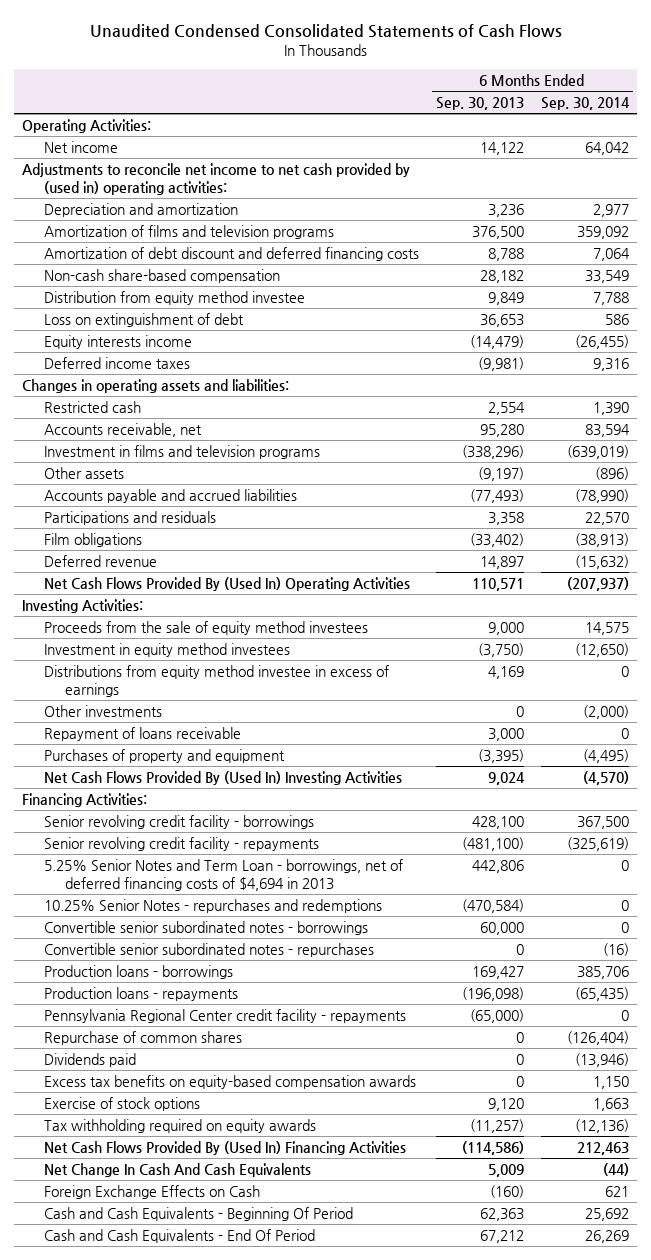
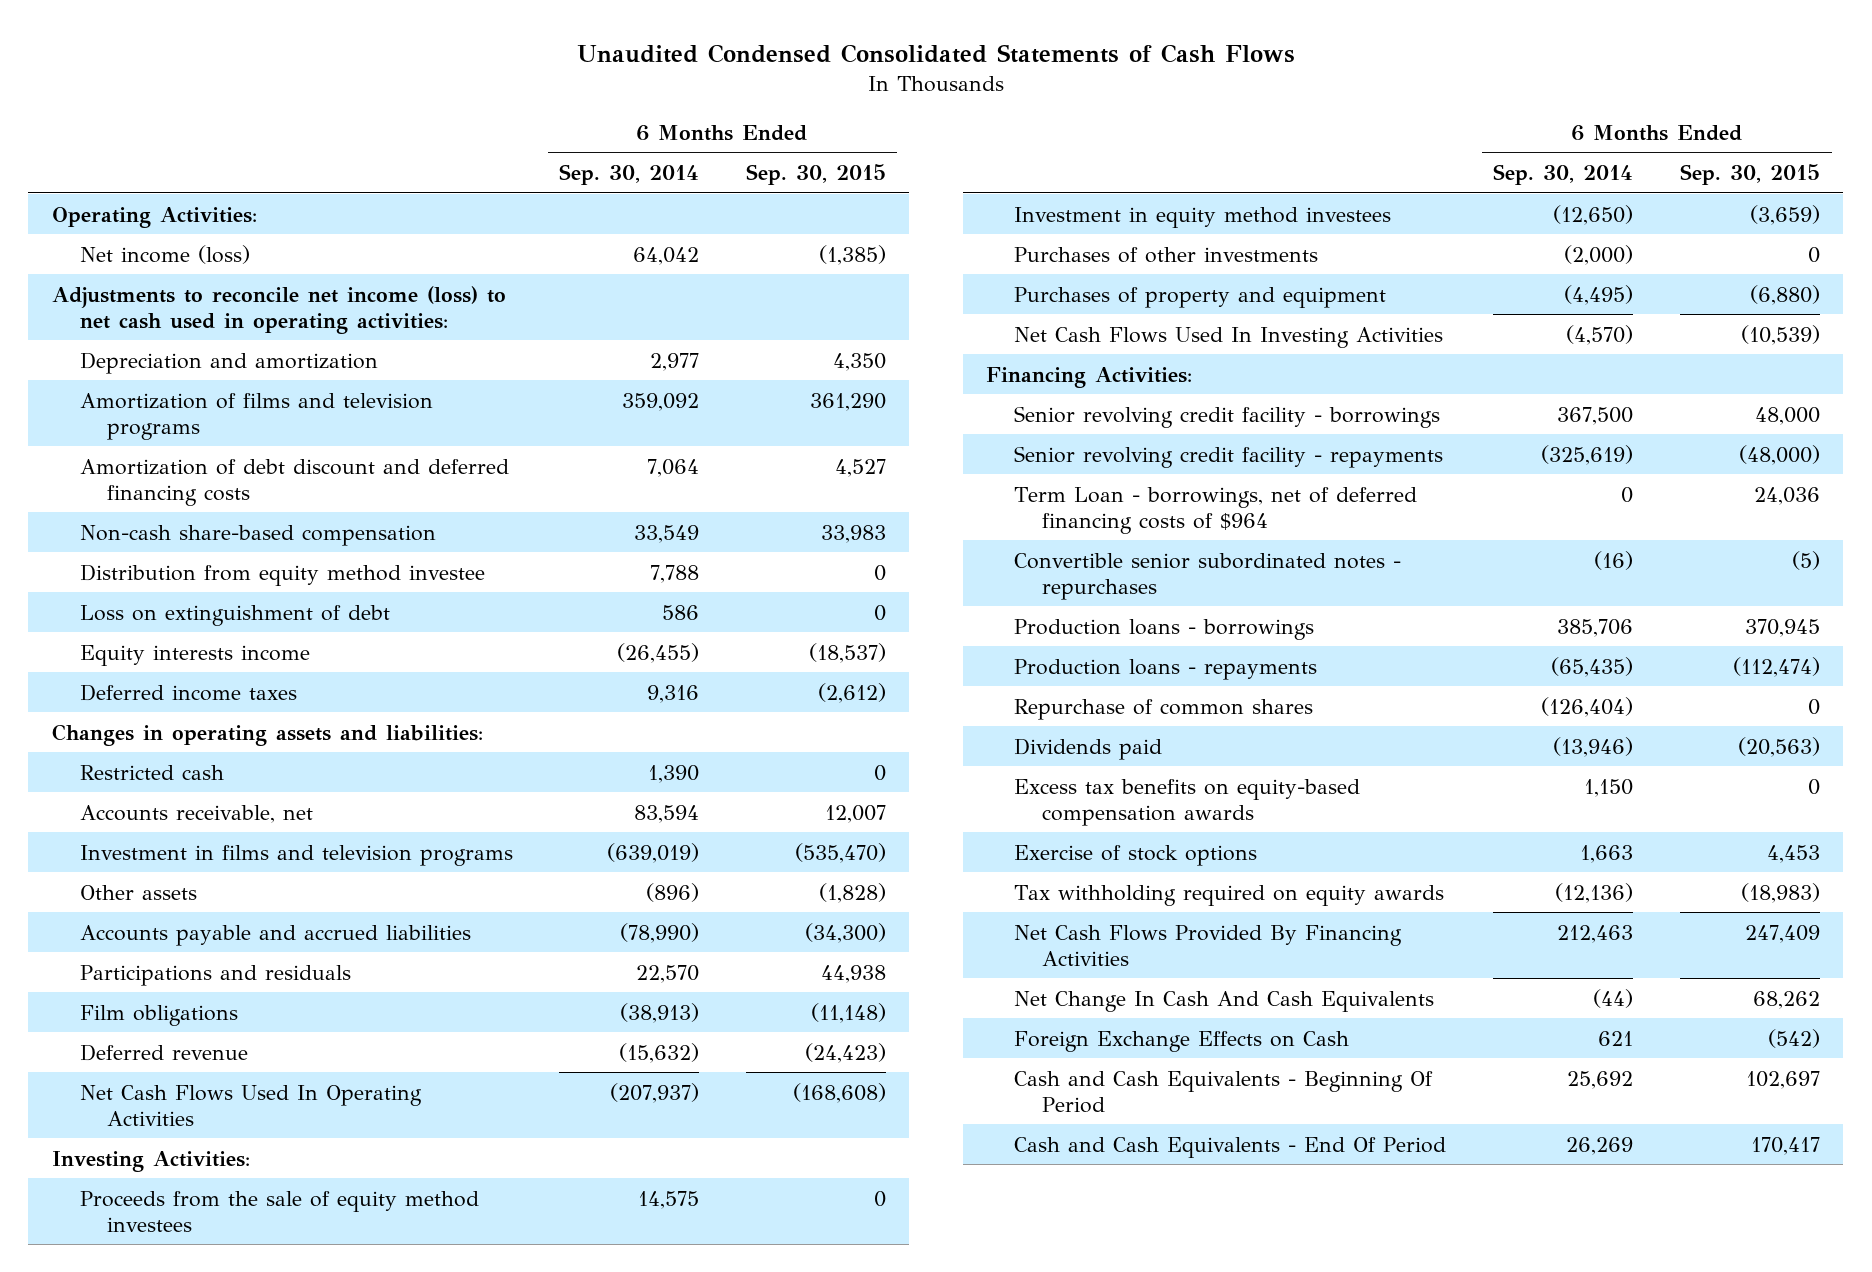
[435,97,524,111] Sep. 30, 2013 -> none
none -> [745,163,886,185] Sep. 30, 2015
[43,141,118,154] Net income -> [79,244,250,264] Net income (loss)
[22,163,411,195] Adjustments to reconcile net income to net cash provided by (used in) operating activities: -> [51,285,506,334] Adjustments to reconcile net income (loss) to net cash used in operating activities:
[43,577,410,592] Net Cash Flows Provided By (Used In) Operating Activities -> [79,1084,422,1126] Net Cash Flows Used In Operating Activities
[43,665,389,697] Distributions from equity method investee in excess of earnings -> none
[43,727,241,742] Repayment of loans receivable -> none
[43,705,162,718] Other investments -> [1013,246,1318,263] Purchases of other investments
[43,771,402,786] Net Cash Flows Provided By (Used In) Investing Activities -> [1013,326,1443,348] Net Cash Flows Used In Investing Activities
[43,899,382,914] 10.25% Senior Notes - repurchases and redemptions -> none
[43,921,368,936] Convertible senior subordinated notes - borrowings -> none
[43,859,403,891] 5.25% Senior Notes and Term Loan - borrowings, net of deferred financing costs of $4,694 in 2013 -> [1013,486,1417,534] Term Loan - borrowings, net of deferred financing costs of $964
[43,1009,406,1024] Pennsylvania Regional Center credit facility - repayments -> none
[43,1141,406,1156] Net Cash Flows Provided By (Used In) Financing Activities -> [1013,924,1402,966] Net Cash Flows Provided By Financing Activities

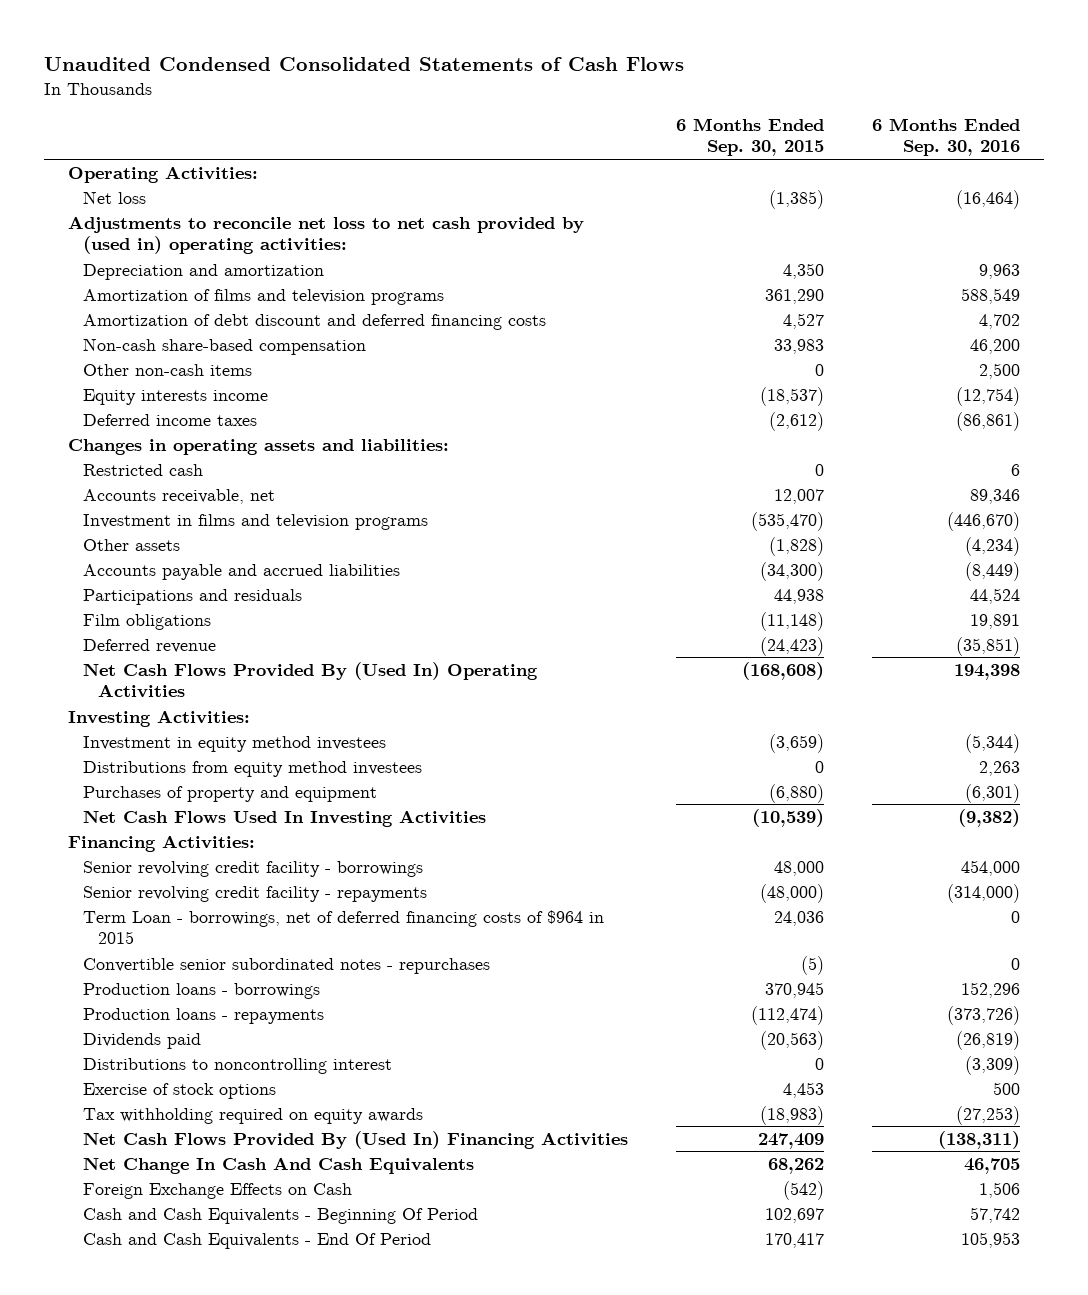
[559,163,700,185] Sep. 30, 2014 -> none
none -> [871,118,1020,157] 6 Months Ended Sep. 30, 2016
[79,244,250,264] Net income (loss) -> [82,190,146,204] Net loss
[51,285,506,334] Adjustments to reconcile net income (loss) to net cash used in operating activities: -> [68,215,585,254] Adjustments to reconcile net loss to net cash provided by (used in) operating activities:
[79,563,485,586] Distribution from equity method investee -> none
[79,604,390,626] Loss on extinguishment of debt -> none
none -> [82,363,252,376] Other non-cash items
[79,1084,422,1126] Net Cash Flows Used In Operating Activities -> [82,661,538,698] Net Cash Flows Provided By (Used In) Operating Activities
[79,1190,479,1232] Proceeds from the sale of equity method investees -> none
[1013,246,1318,263] Purchases of other investments -> none
none -> [82,760,422,777] Distributions from equity method investees
[1013,486,1417,534] Term Loan - borrowings, net of deferred financing costs of $964 -> [82,909,604,944] Term Loan - borrowings, net of deferred financing costs of $964 in 2015
[1013,698,1313,720] Repurchase of common shares -> none
[1013,778,1360,826] Excess tax benefits on equity-based compensation awards -> none
none -> [82,1057,392,1074] Distributions to noncontrolling interest
[1013,924,1402,966] Net Cash Flows Provided By Financing Activities -> [82,1130,628,1149] Net Cash Flows Provided By (Used In) Financing Activities

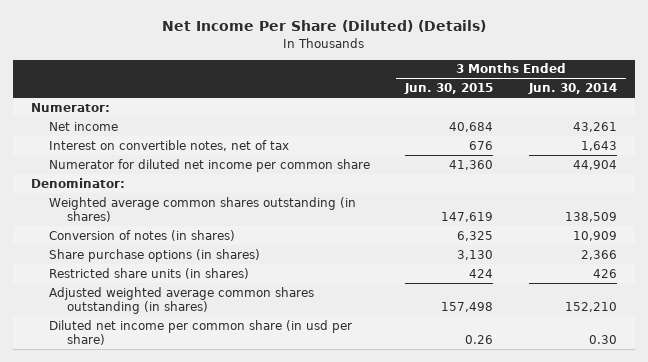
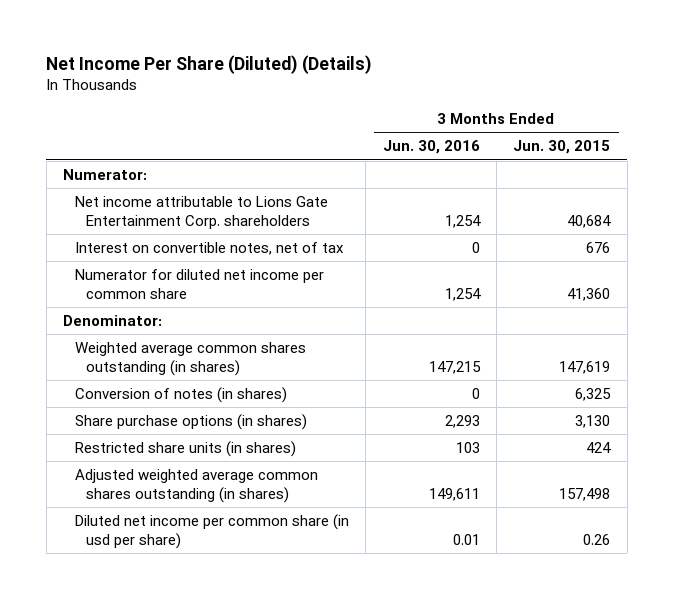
[527,83,617,95] Jun. 30, 2014 -> none
none -> [382,140,480,155] Jun. 30, 2016
[48,121,118,131] Net income -> [74,195,328,229] Net income attributable to Lions Gate Entertainment Corp. shareholders

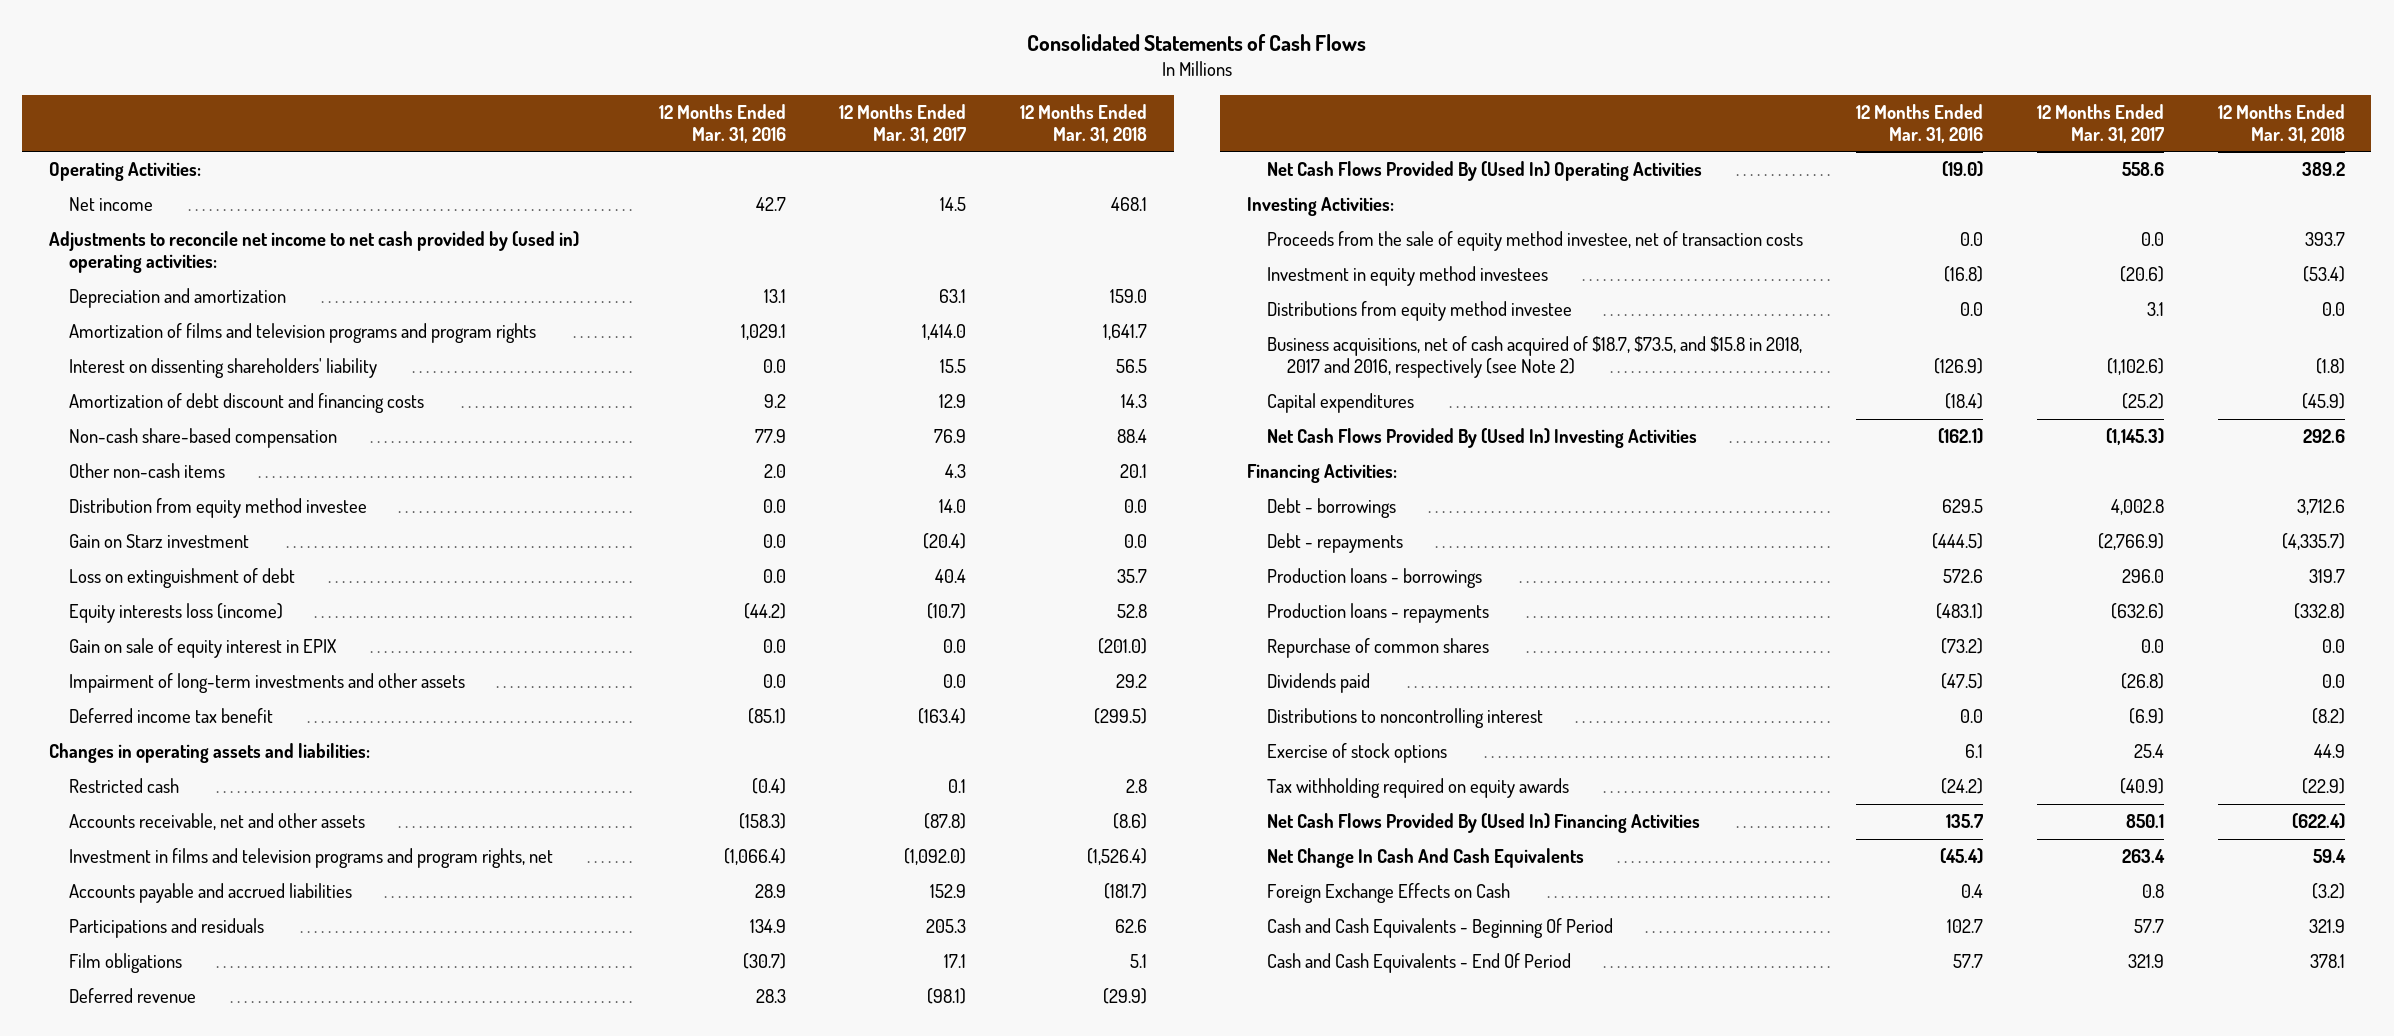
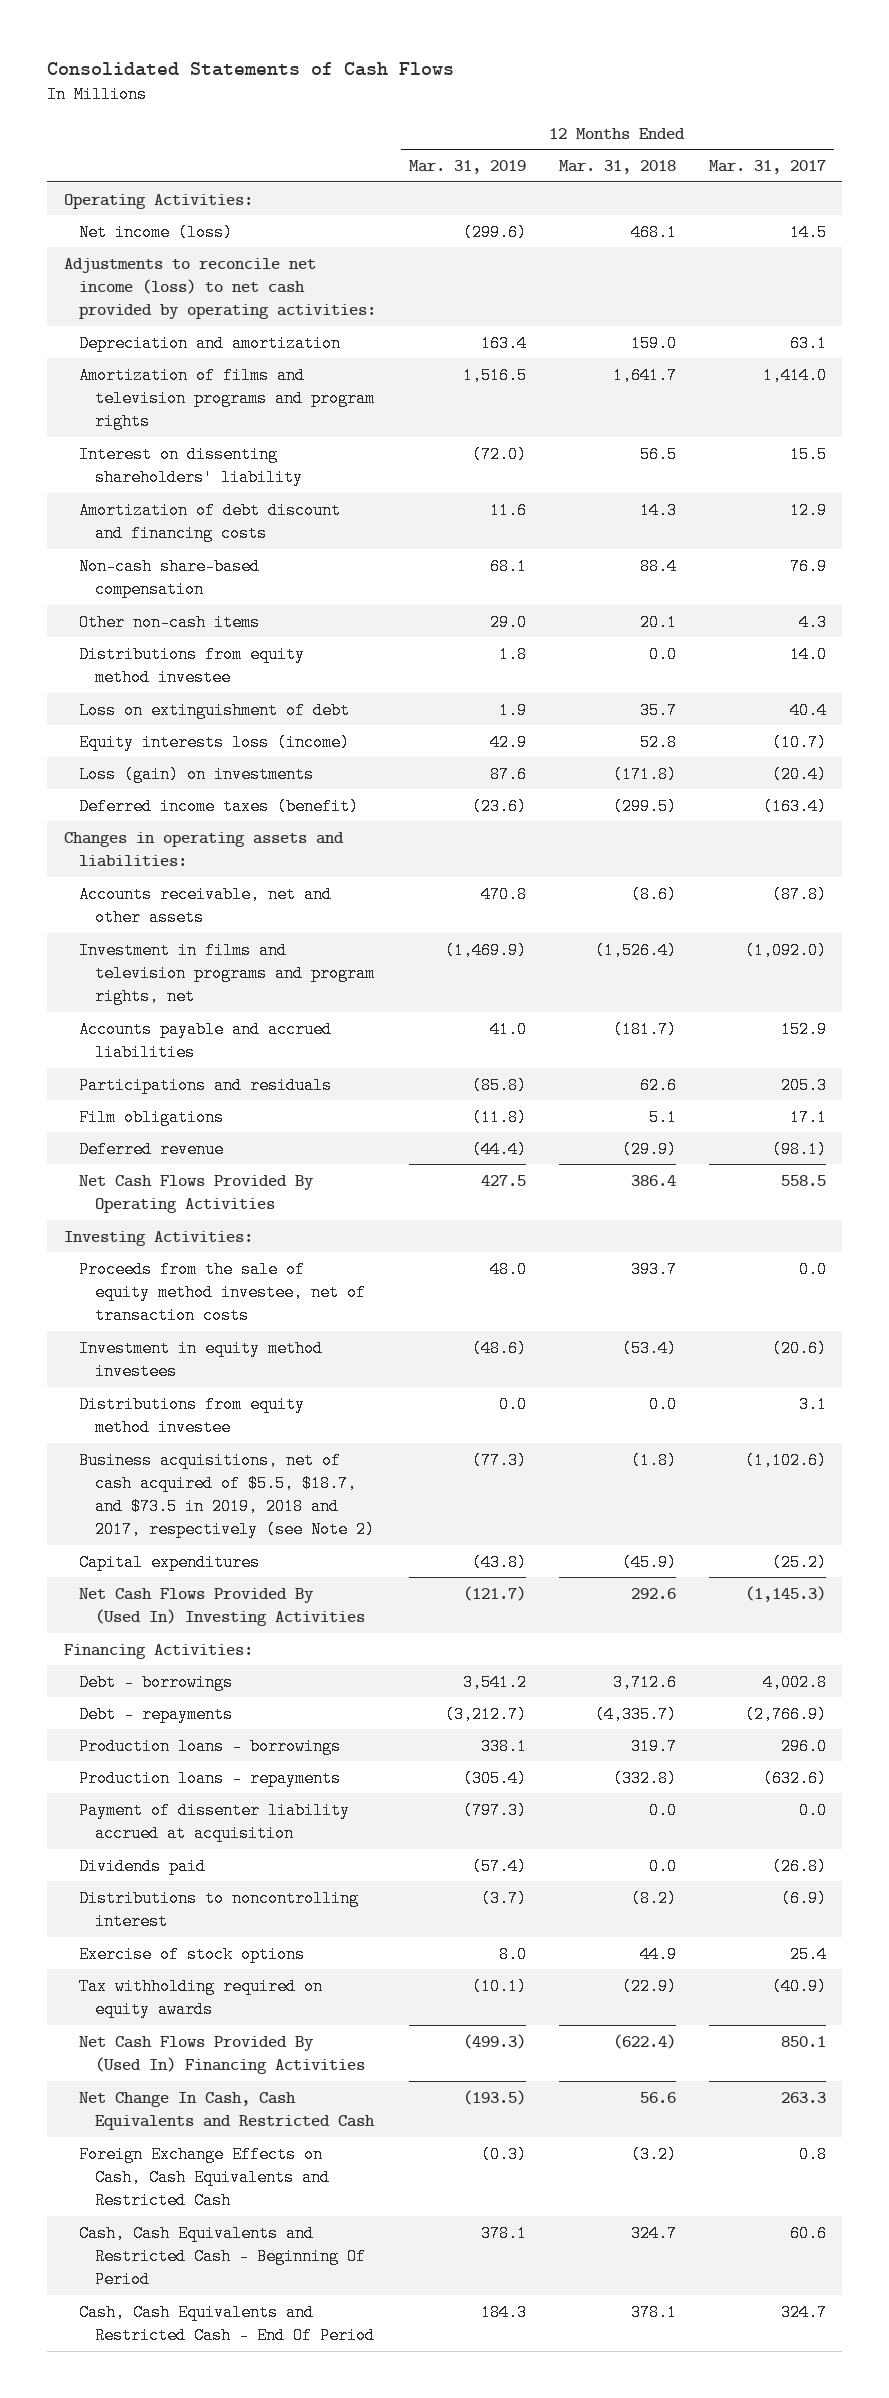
[658,103,786,143] 12 Months Ended Mar. 31, 2016 -> none
none -> [408,160,526,175] Mar. 31, 2019
[69,197,154,212] Net income -> [79,223,234,241] Net income (loss)
[48,231,579,274] Adjustments to reconcile net income to net cash provided by (used in) operating activities: -> [63,257,377,319] Adjustments to reconcile net income (loss) to net cash provided by operating activities:
[69,534,250,549] Gain on Starz investment -> none
[69,498,368,519] Distribution from equity method investee -> [79,645,306,686] Distributions from equity method investee
[69,638,337,659] Gain on sale of equity interest in EPIX -> none
[69,673,466,694] Impairment of long-term investments and other assets -> none
none -> [79,765,315,783] Loss (gain) on investments
[69,708,274,724] Deferred income tax benefit -> [79,797,360,815] Deferred income taxes (benefit)
[69,778,180,794] Restricted cash -> none
[1266,161,1702,182] Net Cash Flows Provided By (Used In) Operating Activities -> [79,1174,315,1213] Net Cash Flows Provided By Operating Activities
[2122,162,2165,177] 558.6 -> [780,1174,826,1186] 558.5
[2301,162,2345,177] 389.2 -> [630,1174,676,1186] 386.4
[1266,336,1802,379] Business acquisitions, net of cash acquired of $18.7, $73.5, and $15.8 in 2018, 2017 and 2016, respectively (see Note 2) -> [79,1451,375,1539] Business acquisitions, net of cash acquired of $5.5, $18.7, and $73.5 in 2019, 2018 and 2017, respectively (see Note 2)
[1266,638,1489,659] Repurchase of common shares -> none
none -> [79,1801,351,1842] Payment of dissenter liability accrued at acquisition
[1266,848,1584,869] Net Change In Cash And Cash Equivalents -> [79,2091,375,2130] Net Change In Cash, Cash Equivalents and Restricted Cash
[2122,849,2166,864] 263.4 -> [780,2091,826,2103] 263.3
[2312,849,2346,864] 59.4 -> [639,2091,676,2103] 56.6
[1266,883,1510,904] Foreign Exchange Effects on Cash -> [79,2145,330,2209] Foreign Exchange Effects on Cash, Cash Equivalents and Restricted Cash
[1266,918,1613,939] Cash and Cash Equivalents - Beginning Of Period -> [79,2224,366,2288] Cash, Cash Equivalents and Restricted Cash - Beginning Of Period
[2134,919,2165,934] 57.7 -> [789,2224,827,2242] 60.6
[2308,919,2345,934] 321.9 -> [630,2224,677,2242] 324.7
[1266,953,1571,974] Cash and Cash Equivalents - End Of Period -> [79,2303,375,2344] Cash, Cash Equivalents and Restricted Cash - End Of Period
[2128,954,2165,969] 321.9 -> [780,2303,827,2321] 324.7

